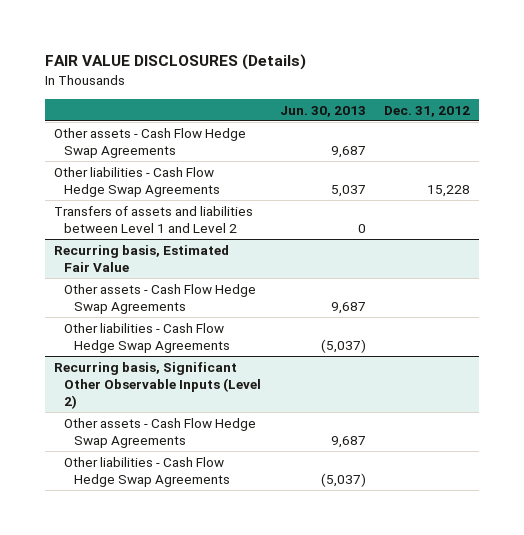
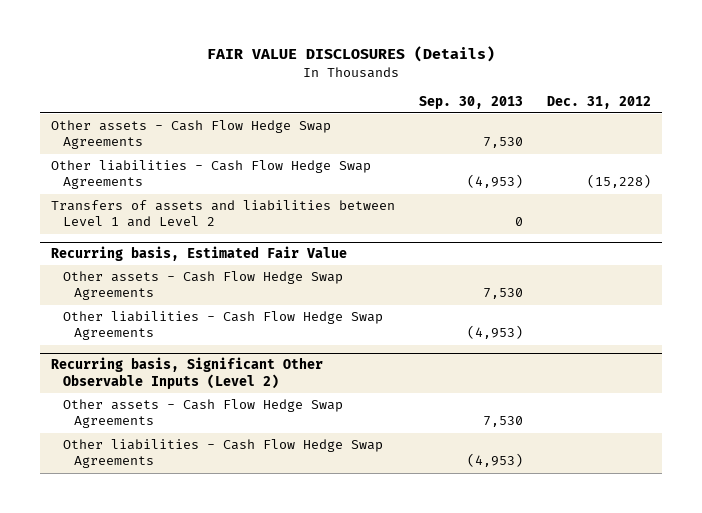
[279,105,366,117] Jun. 30, 2013 -> none
none -> [418,95,523,109] Sep. 30, 2013
[427,185,471,198] 15,228 -> [586,174,651,189] (15,228)

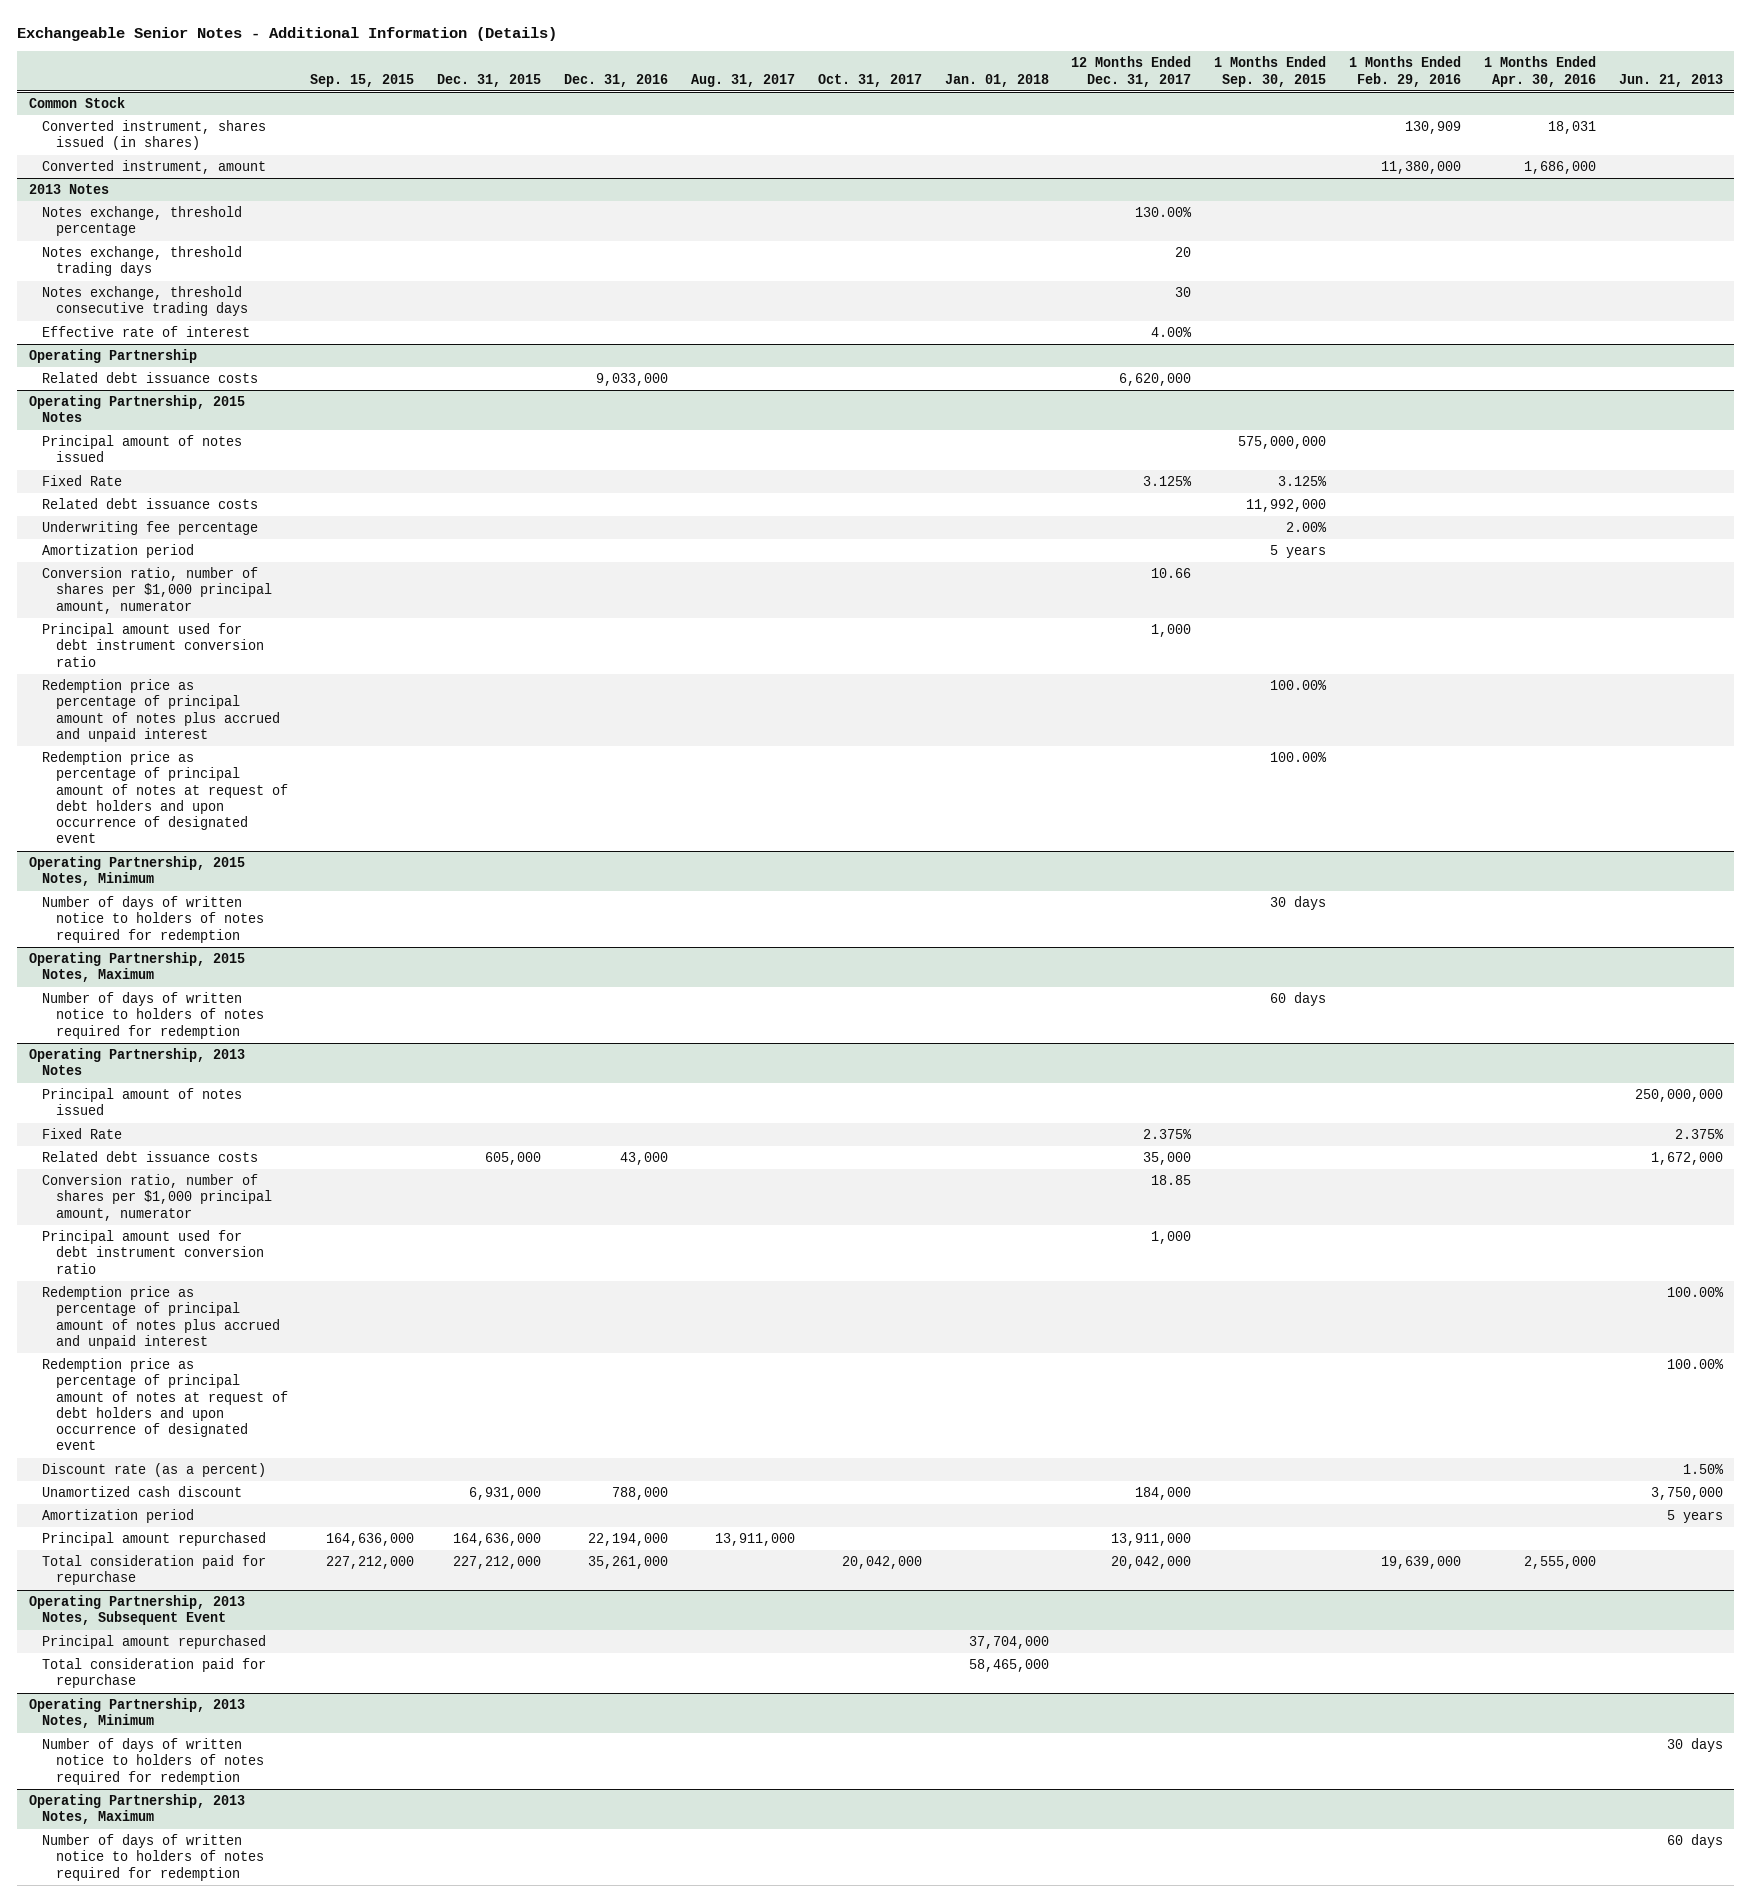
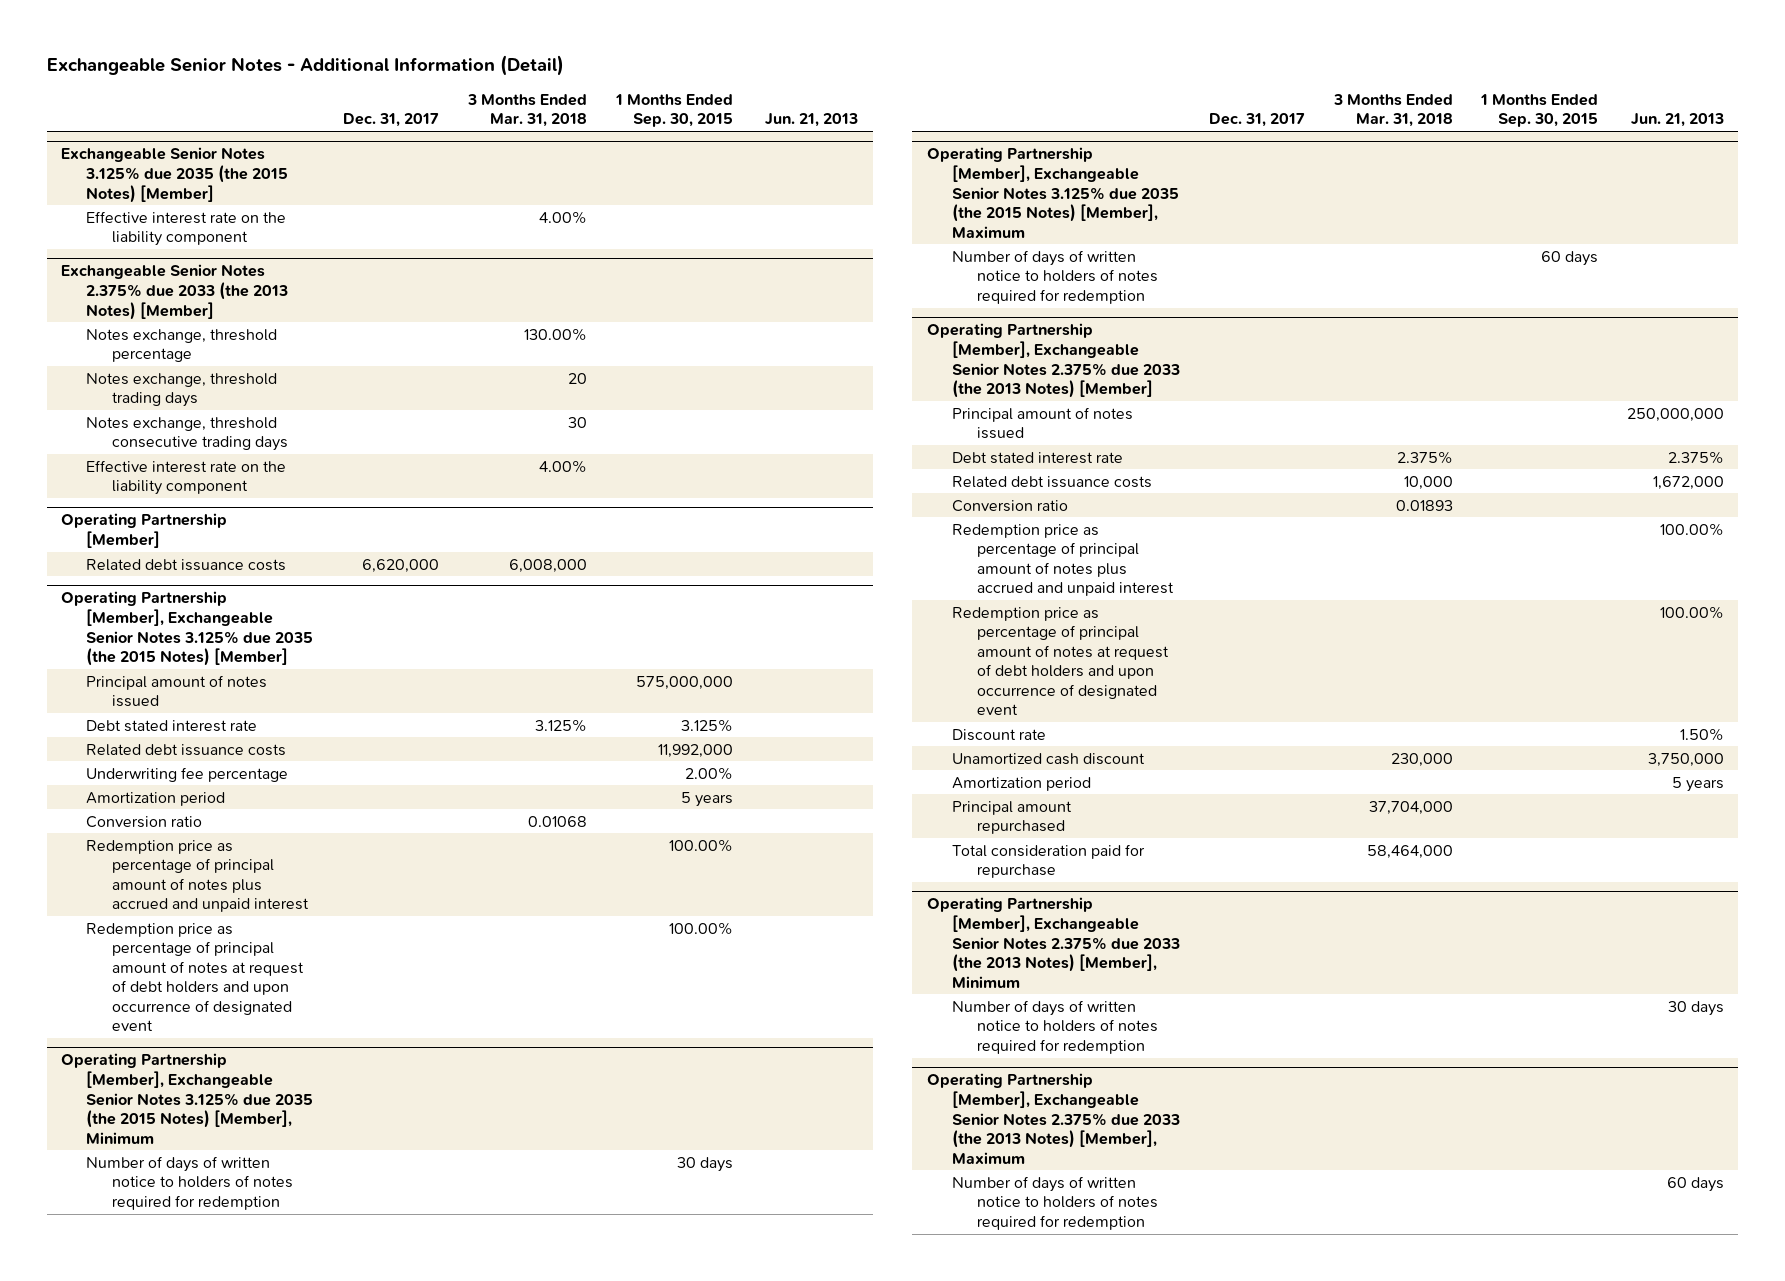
[17,27,558,42] Exchangeable Senior Notes - Additional Information (Details) -> [46,55,564,77] Exchangeable Senior Notes - Additional Information (Detail)
[310,73,415,87] Sep. 15, 2015 -> none
[437,73,542,87] Dec. 31, 2015 -> none
[564,73,669,87] Dec. 31, 2016 -> none
[690,73,795,87] Aug. 31, 2017 -> none
[817,73,922,87] Oct. 31, 2017 -> none
[944,73,1049,87] Jan. 01, 2018 -> none
[1071,56,1192,87] 12 Months Ended Dec. 31, 2017 -> none
[1349,56,1462,87] 1 Months Ended Feb. 29, 2016 -> none
[1483,56,1596,87] 1 Months Ended Apr. 30, 2016 -> none
none -> [343,113,440,128] Dec. 31, 2017
none -> [466,93,587,128] 3 Months Ended Mar. 31, 2018
[28,97,125,109] Common Stock -> none
[42,120,267,151] Converted instrument, shares issued (in shares) -> none
[42,160,267,175] Converted instrument, amount -> none
none -> [61,147,289,203] Exchangeable Senior Notes 3.125% due 2035 (the 2015 Notes) [Member]
none -> [86,210,287,247] Effective interest rate on the liability component
[28,184,109,195] 2013 Notes -> [61,264,289,320] Exchangeable Senior Notes 2.375% due 2033 (the 2013 Notes) [Member]
[42,326,251,338] Effective rate of interest -> [86,459,287,496] Effective interest rate on the liability component
[28,349,197,364] Operating Partnership -> [61,513,228,548] Operating Partnership [Member]
[28,395,245,423] Operating Partnership, 2015 Notes -> [61,591,314,667] Operating Partnership [Member], Exchangeable Senior Notes 3.125% due 2035 (the 2015 Notes) [Member]
[42,475,123,487] Fixed Rate -> [86,719,258,732] Debt stated interest rate
[42,623,264,667] Principal amount used for debt instrument conversion ratio -> none
[42,567,272,614] Conversion ratio, number of shares per $1,000 principal amount, numerator -> [86,815,203,828] Conversion ratio
[28,856,245,887] Operating Partnership, 2015 Notes, Minimum -> [61,1053,314,1144] Operating Partnership [Member], Exchangeable Senior Notes 3.125% due 2035 (the 2015 Notes) [Member], Minimum
[28,952,245,983] Operating Partnership, 2015 Notes, Maximum -> [926,147,1180,238] Operating Partnership [Member], Exchangeable Senior Notes 3.125% due 2035 (the 2015 Notes) [Member], Maximum
[28,1048,245,1076] Operating Partnership, 2013 Notes -> [926,323,1181,399] Operating Partnership [Member], Exchangeable Senior Notes 2.375% due 2033 (the 2013 Notes) [Member]
[42,1128,123,1140] Fixed Rate -> [952,451,1124,464] Debt stated interest rate
[42,1230,264,1274] Principal amount used for debt instrument conversion ratio -> none
[42,1174,272,1221] Conversion ratio, number of shares per $1,000 principal amount, numerator -> [952,499,1069,512] Conversion ratio
[42,1463,267,1478] Discount rate (as a percent) -> [952,728,1047,741] Discount rate
[28,1595,245,1626] Operating Partnership, 2013 Notes, Subsequent Event -> none
[42,1635,267,1650] Principal amount repurchased -> none
[42,1658,267,1689] Total consideration paid for repurchase -> none
[28,1698,245,1729] Operating Partnership, 2013 Notes, Minimum -> [926,897,1181,988] Operating Partnership [Member], Exchangeable Senior Notes 2.375% due 2033 (the 2013 Notes) [Member], Minimum
[28,1794,245,1825] Operating Partnership, 2013 Notes, Maximum -> [926,1073,1181,1164] Operating Partnership [Member], Exchangeable Senior Notes 2.375% due 2033 (the 2013 Notes) [Member], Maximum

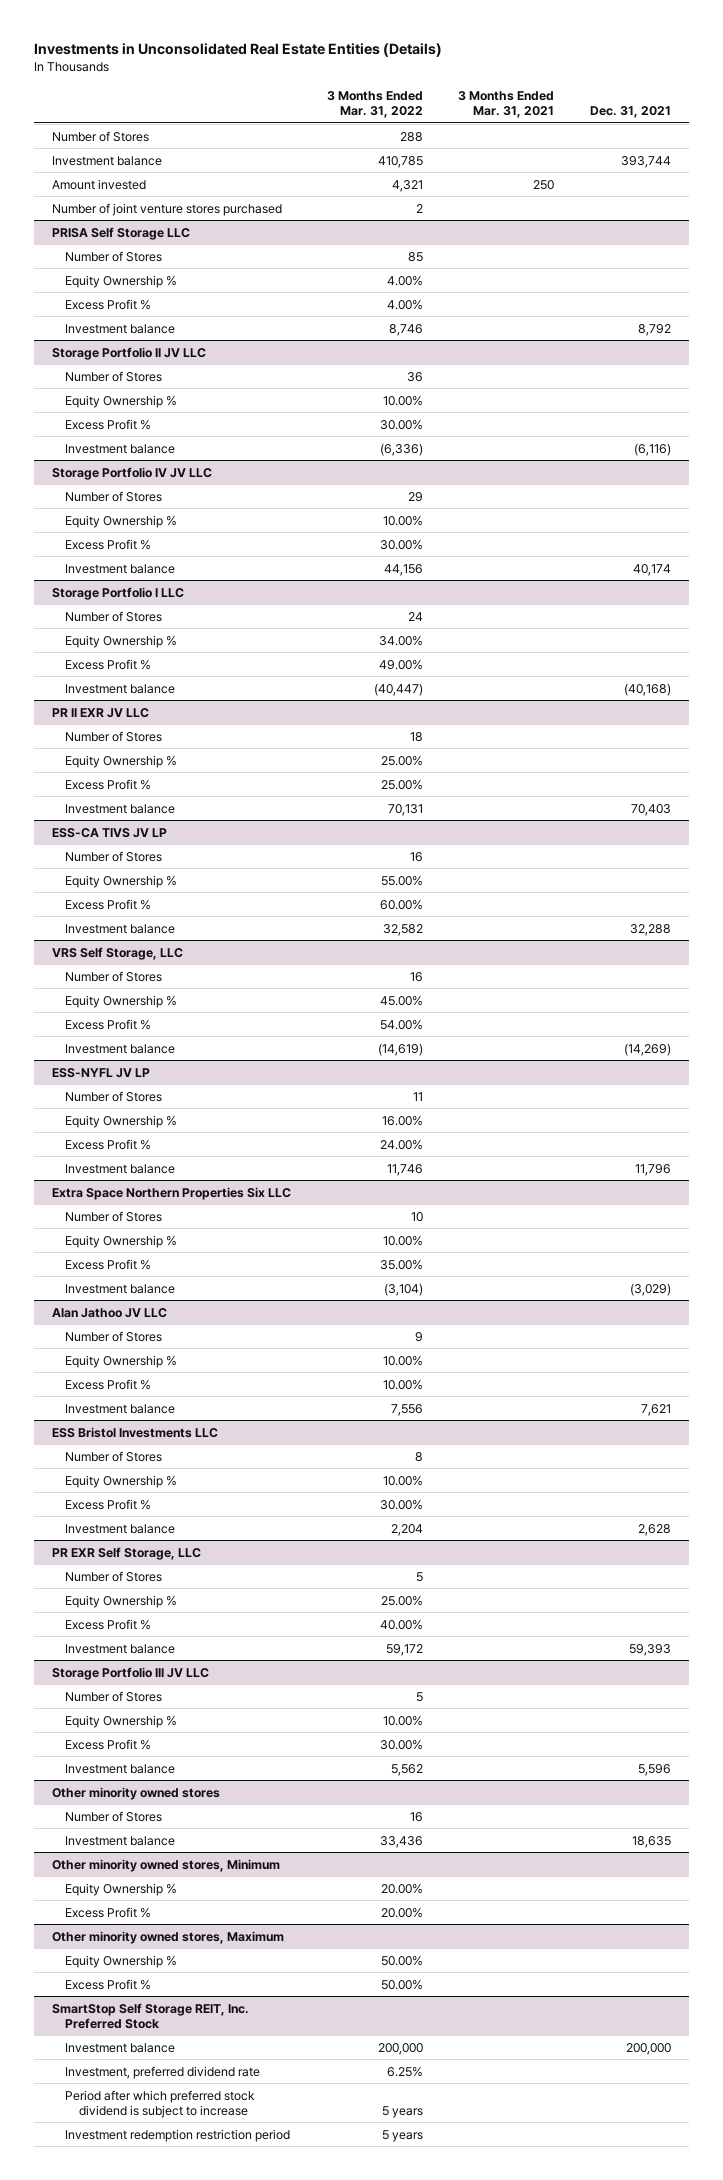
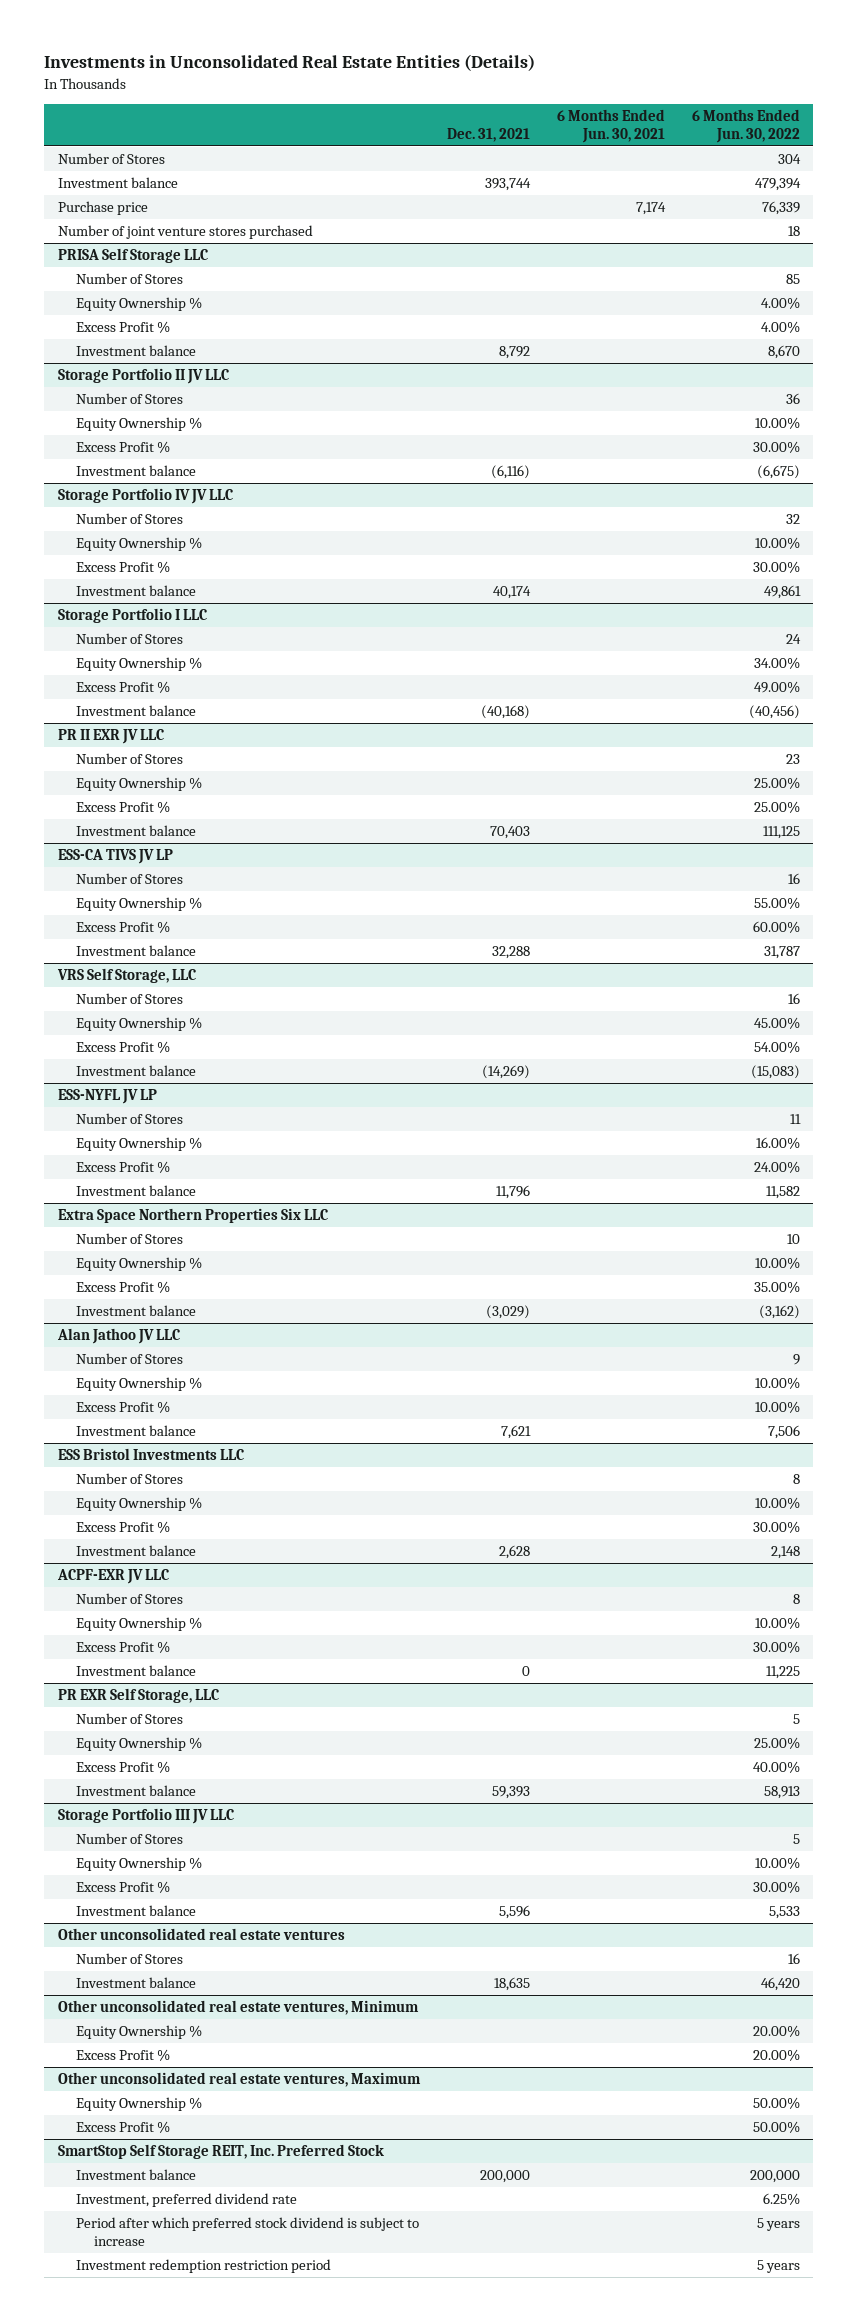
[326,90,423,119] 3 Months Ended Mar. 31, 2022 -> none
[458,90,555,119] 3 Months Ended Mar. 31, 2021 -> none
none -> [556,108,665,144] 6 Months Ended Jun. 30, 2021
none -> [691,108,800,144] 6 Months Ended Jun. 30, 2022
[51,178,146,190] Amount invested -> none
none -> [57,200,148,215] Purchase price
none -> [56,1568,169,1584] ACPF-EXR JV LLC
none -> [76,1592,184,1604] Number of Stores
none -> [76,1616,203,1631] Equity Ownership %
none -> [76,1640,171,1653] Excess Profit %
none -> [76,1664,197,1676] Investment balance
[51,1786,220,1800] Other minority owned stores -> [57,1927,345,1940] Other unconsolidated real estate ventures
[51,1858,280,1872] Other minority owned stores, Minimum -> none
[65,1882,178,1896] Equity Ownership % -> none
[65,1906,152,1918] Excess Profit % -> none
[51,1930,284,1944] Other minority owned stores, Maximum -> none
[65,1954,178,1968] Equity Ownership % -> none
[65,1978,152,1990] Excess Profit % -> none
none -> [57,1999,419,2015] Other unconsolidated real estate ventures, Minimum
none -> [76,2024,203,2039] Equity Ownership %
none -> [76,2048,171,2061] Excess Profit %
none -> [57,2071,421,2087] Other unconsolidated real estate ventures, Maximum
none -> [76,2096,203,2111] Equity Ownership %
none -> [76,2120,171,2133] Excess Profit %

